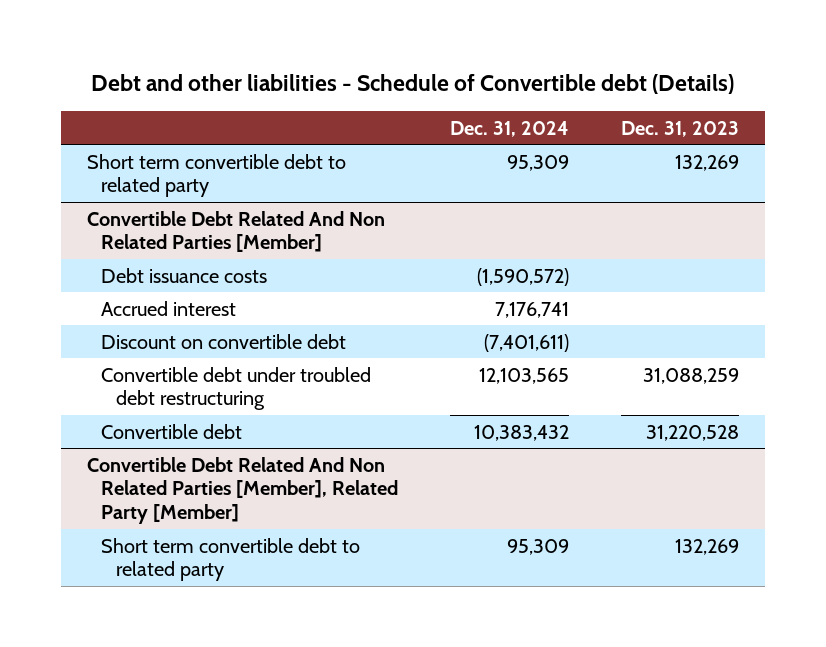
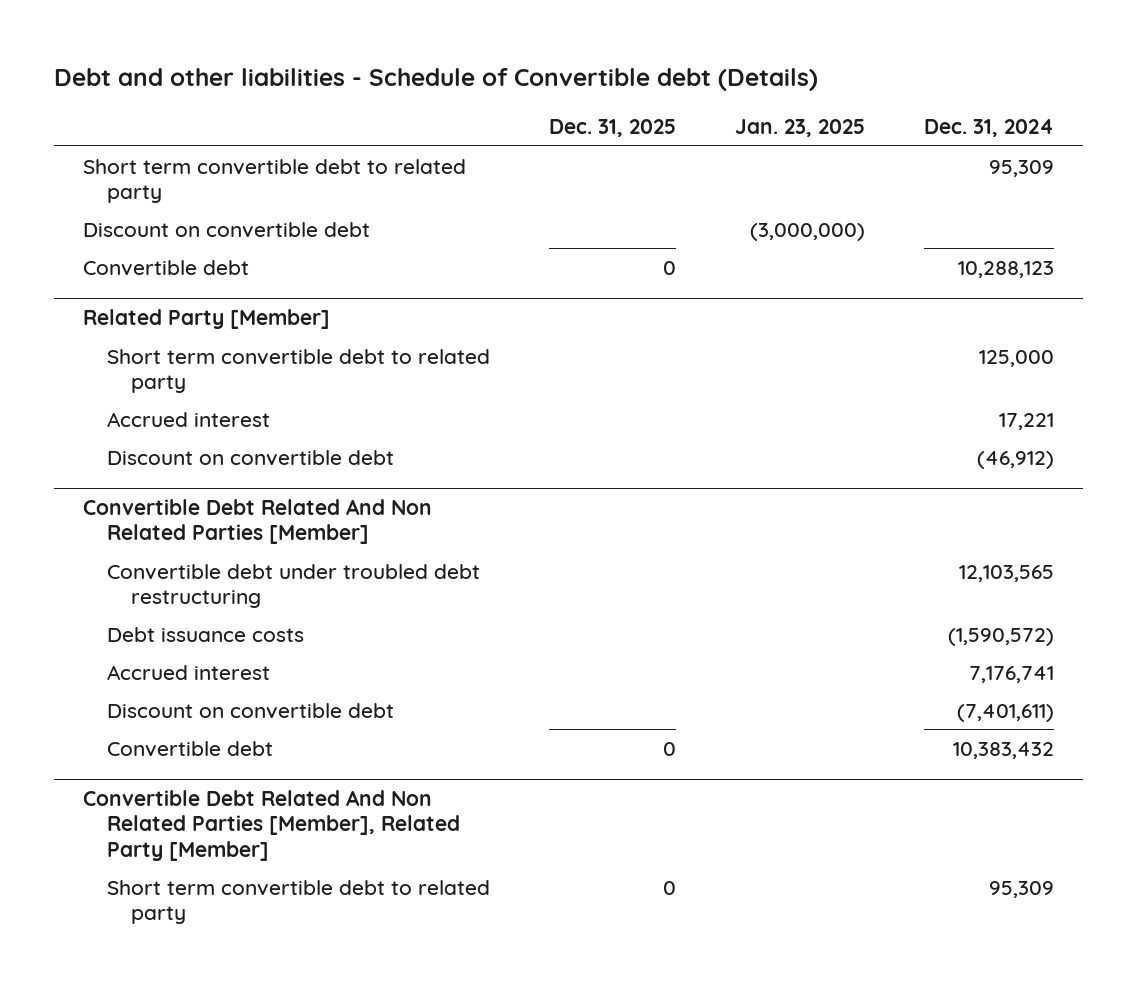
[620,120,739,137] Dec. 31, 2023 -> none
none -> [549,119,677,138] Dec. 31, 2025
none -> [734,119,865,138] Jan. 23, 2025
none -> [83,221,371,238] Discount on convertible debt
none -> [83,259,250,276] Convertible debt
none -> [83,309,331,330] Related Party [Member]
none -> [107,348,491,393] Short term convertible debt to related party
none -> [107,411,271,427] Accrued interest
none -> [107,449,395,466] Discount on convertible debt
[101,366,372,411] Convertible debt under troubled debt restructuring -> [107,563,481,608] Convertible debt under troubled debt restructuring

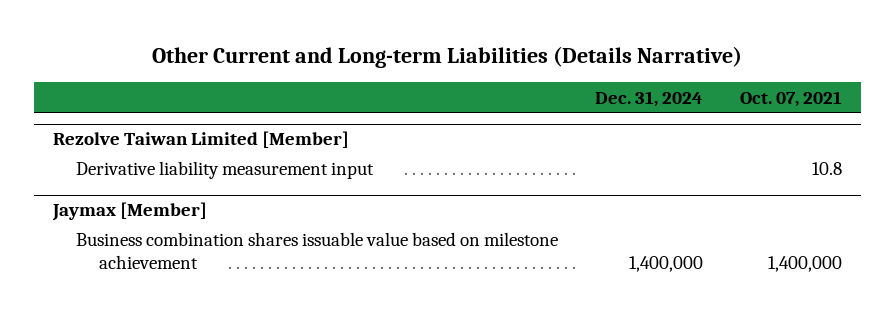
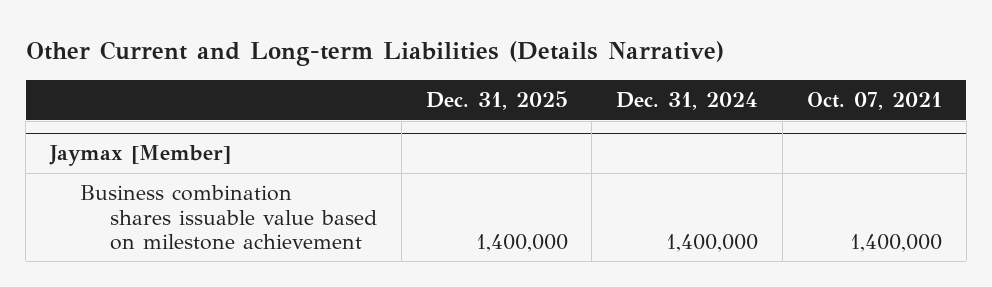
none -> [425,91,568,111] Dec. 31, 2025
[52,131,349,149] Rezolve Taiwan Limited [Member] -> none
[75,161,374,180] Derivative liability measurement input -> none

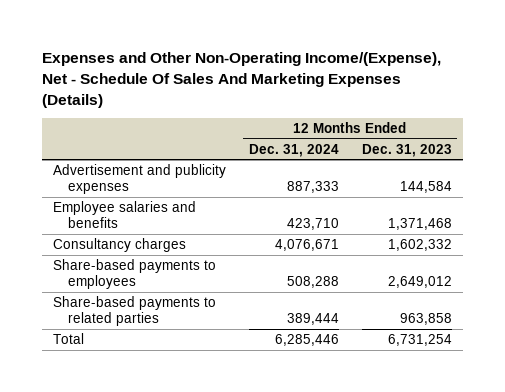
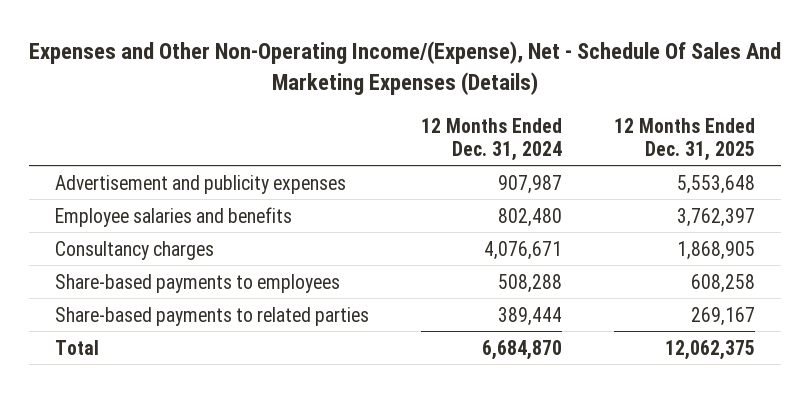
[361,143,452,157] Dec. 31, 2023 -> none
none -> [613,117,755,161] 12 Months Ended Dec. 31, 2025
[286,181,339,194] 887,333 -> [497,174,562,194] 907,987
[286,218,339,231] 423,710 -> [497,207,562,227] 802,480
[274,333,339,346] 6,285,446 -> [481,339,562,360] 6,684,870

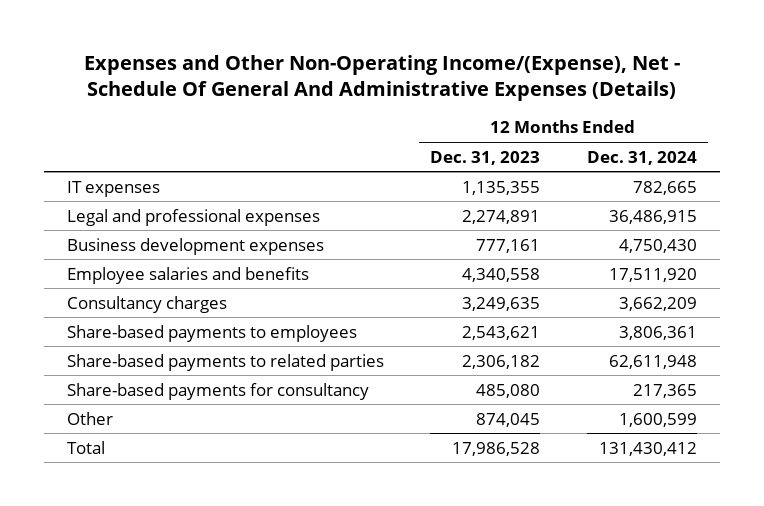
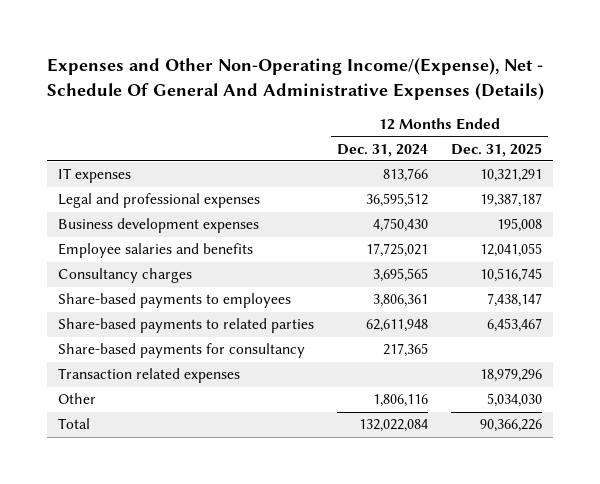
[430,150,541,165] Dec. 31, 2023 -> none
none -> [451,142,543,157] Dec. 31, 2025
[632,180,697,195] 782,665 -> [383,168,429,183] 813,766
[608,209,697,224] 36,486,915 -> [366,193,429,208] 36,595,512
[608,267,697,282] 17,511,920 -> [366,243,429,258] 17,725,021
[618,296,697,311] 3,662,209 -> [373,268,429,283] 3,695,565
none -> [58,368,241,384] Transaction related expenses
[618,412,697,427] 1,600,599 -> [373,394,429,408] 1,806,116
[598,441,697,456] 131,430,412 -> [359,419,429,433] 132,022,084

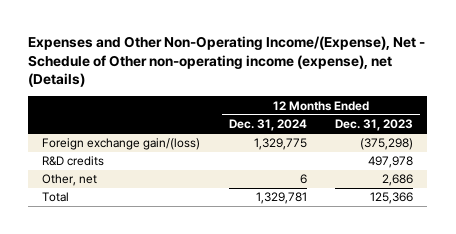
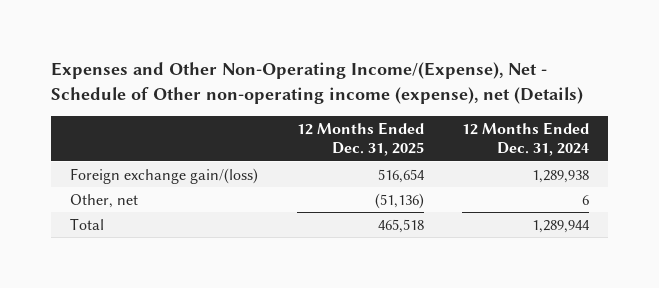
[335,119,414,132] Dec. 31, 2023 -> none
none -> [296,121,424,157] 12 Months Ended Dec. 31, 2025
[42,156,105,167] R&D credits -> none
[253,138,307,151] 1,329,775 -> [532,169,590,183] 1,289,938
[255,192,307,205] 1,329,781 -> [532,219,591,233] 1,289,944

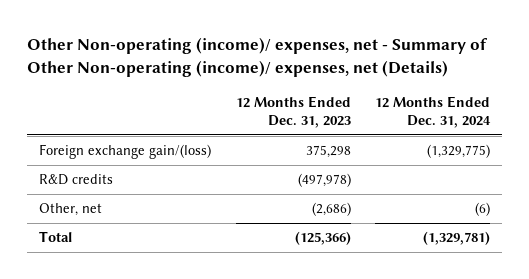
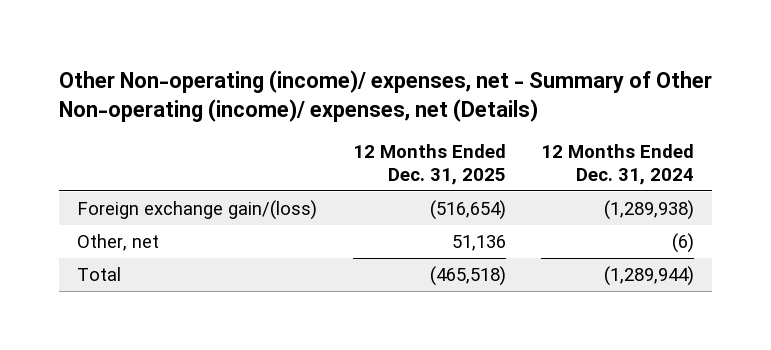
[235,95,351,128] 12 Months Ended Dec. 31, 2023 -> none
none -> [352,144,506,185] 12 Months Ended Dec. 31, 2025
[39,174,114,186] R&D credits -> none
[427,144,491,159] (1,329,775) -> [604,200,695,221] (1,289,938)
[423,231,491,246] (1,329,781) -> [604,266,695,287] (1,289,944)

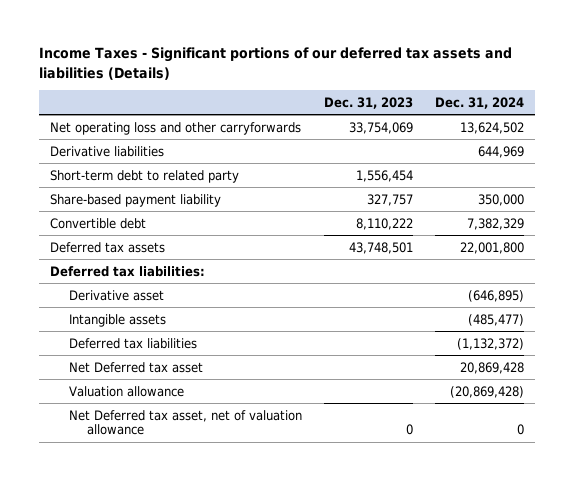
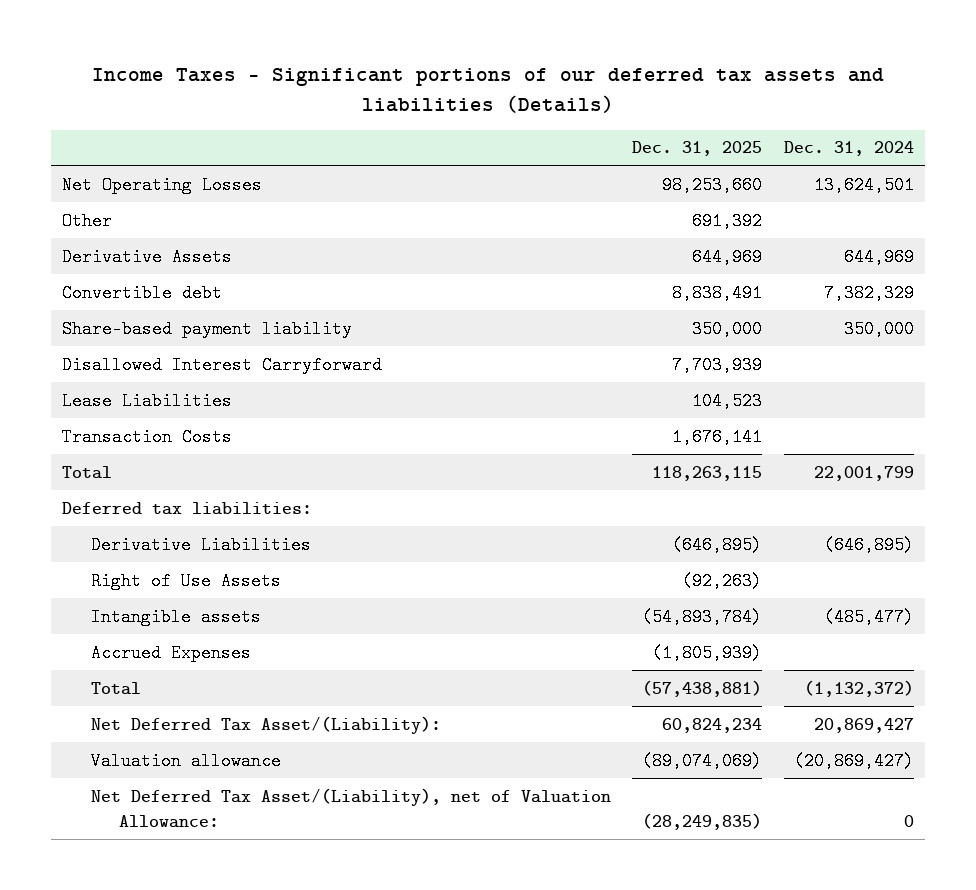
[324,96,414,109] Dec. 31, 2023 -> none
none -> [632,141,763,157] Dec. 31, 2025
[50,169,240,183] Short-term debt to related party -> none
[50,121,302,135] Net operating loss and other carryforwards -> [61,175,262,194] Net Operating Losses
[460,121,525,134] 13,624,502 -> [814,175,915,194] 13,624,501
none -> [61,211,112,230] Other
[50,145,165,157] Derivative liabilities -> [61,247,232,266] Derivative Assets
[50,241,166,253] Deferred tax assets -> none
[50,193,222,207] Share-based payment liability -> [61,319,352,338] Share-based payment liability
none -> [61,355,382,374] Disallowed Interest Carryforward
none -> [61,391,232,410] Lease Liabilities
none -> [61,427,232,446] Transaction Costs
none -> [61,465,112,479] Total
[68,289,164,301] Derivative asset -> [90,535,311,554] Derivative Liabilities
none -> [90,571,281,590] Right of Use Assets
none -> [90,643,251,662] Accrued Expenses
[68,337,197,349] Deferred tax liabilities -> [90,681,141,695] Total
[68,361,203,373] Net Deferred tax asset -> [90,715,441,734] Net Deferred Tax Asset/(Liability):
[460,361,525,374] 20,869,428 -> [814,717,915,733] 20,869,427
[450,385,525,398] (20,869,428) -> [794,751,915,770] (20,869,427)
[68,409,302,436] Net Deferred tax asset, net of valuation allowance -> [90,787,611,828] Net Deferred Tax Asset/(Liability), net of Valuation Allowance:

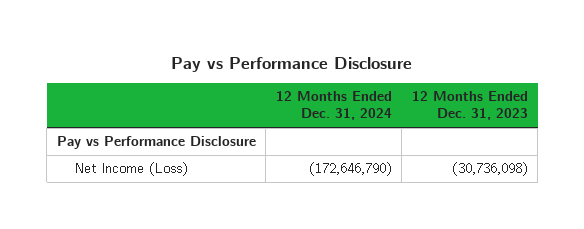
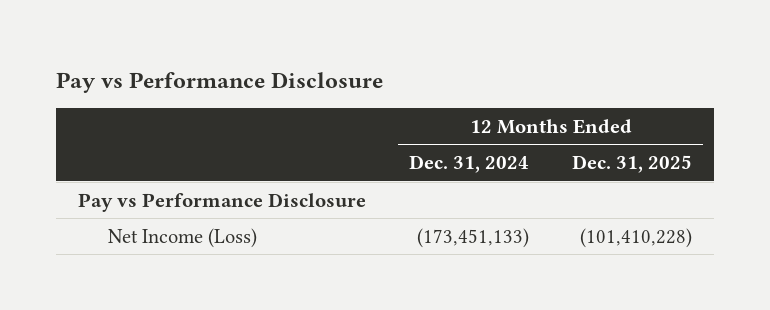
[411,91,528,121] 12 Months Ended Dec. 31, 2023 -> none
none -> [572,155,693,174] Dec. 31, 2025
[308,162,392,177] (172,646,790) -> [417,227,530,248] (173,451,133)

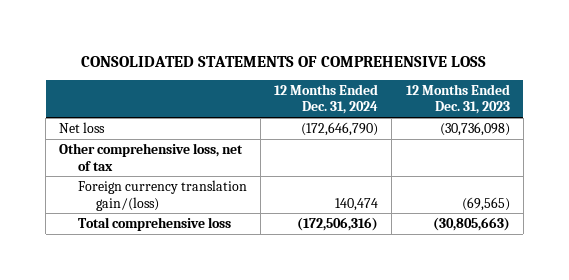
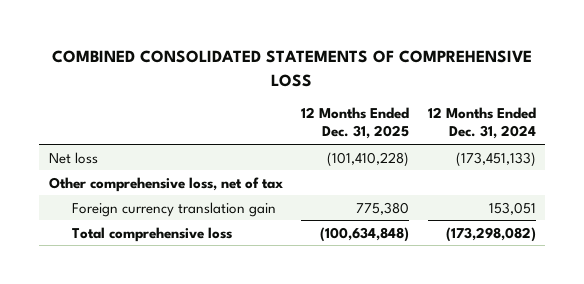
[81,55,487,67] CONSOLIDATED STATEMENTS OF COMPREHENSIVE LOSS -> [52,50,533,87] COMBINED CONSOLIDATED STATEMENTS OF COMPREHENSIVE LOSS
[405,83,510,115] 12 Months Ended Dec. 31, 2023 -> none
none -> [301,107,410,140] 12 Months Ended Dec. 31, 2025
[301,121,379,136] (172,646,790) -> [455,151,536,167] (173,451,133)
[77,179,247,211] Foreign currency translation gain/(loss) -> [72,201,277,217] Foreign currency translation gain
[335,197,379,211] 140,474 -> [488,201,536,215] 153,051
[297,216,379,231] (172,506,316) -> [445,226,536,242] (173,298,082)

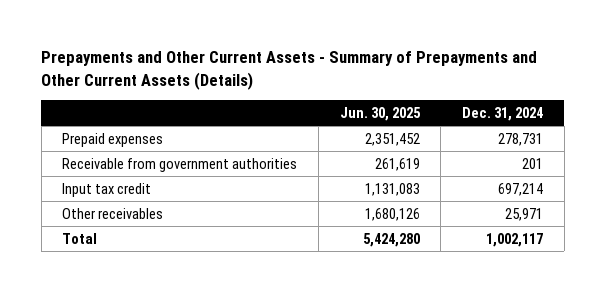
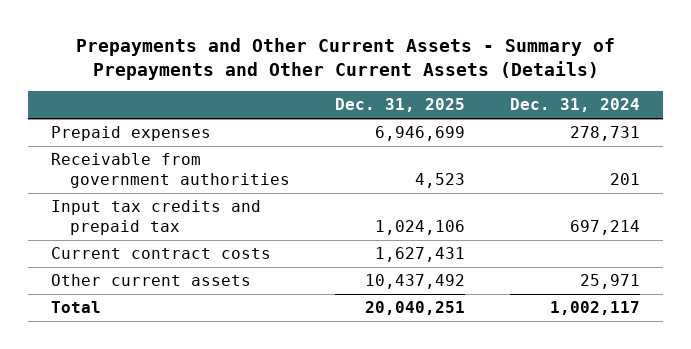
[339,106,421,121] Jun. 30, 2025 -> none
none -> [335,98,466,113] Dec. 31, 2025
[62,182,152,197] Input tax credit -> [50,200,261,235] Input tax credits and prepaid tax
none -> [50,247,271,260] Current contract costs
[62,207,164,219] Other receivables -> [50,274,251,287] Other current assets

